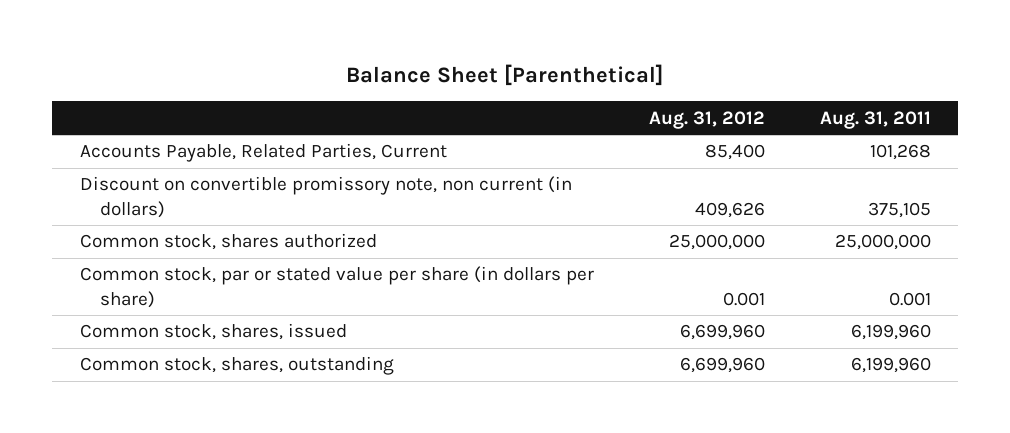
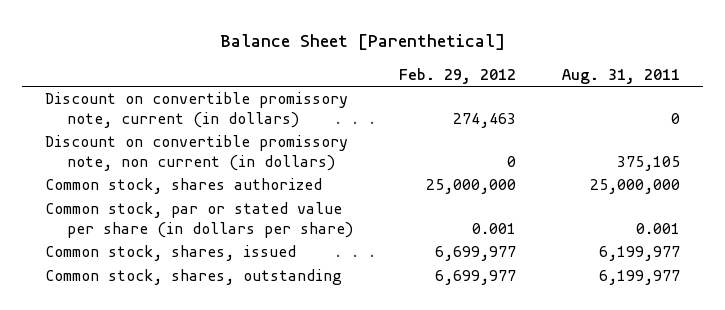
[648,110,765,129] Aug. 31, 2012 -> none
none -> [398,67,516,84] Feb. 29, 2012
[79,143,447,163] Accounts Payable, Related Parties, Current -> none
none -> [45,92,349,128] Discount on convertible promissory note, current (in dollars)
[850,324,931,341] 6,199,960 -> [598,246,680,262] 6,199,977
[850,357,931,374] 6,199,960 -> [598,270,680,286] 6,199,977

